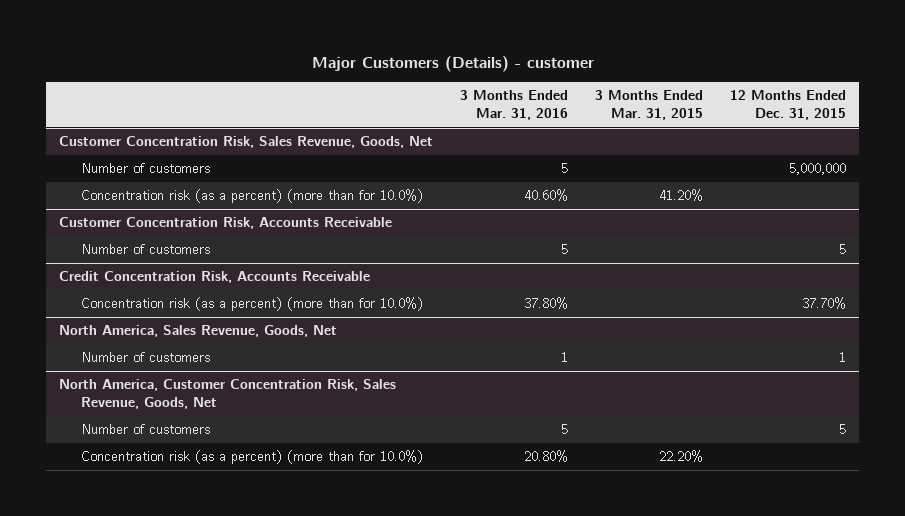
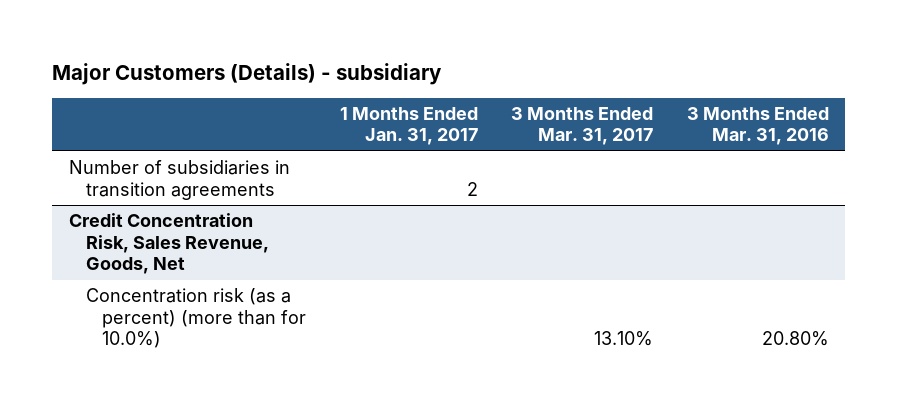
[311,55,594,72] Major Customers (Details) - customer -> [52,62,443,85] Major Customers (Details) - subsidiary
[595,90,704,121] 3 Months Ended Mar. 31, 2015 -> none
[729,90,846,121] 12 Months Ended Dec. 31, 2015 -> none
none -> [339,106,478,146] 1 Months Ended Jan. 31, 2017
none -> [511,106,654,146] 3 Months Ended Mar. 31, 2017
[81,163,211,174] Number of customers -> none
[59,217,393,230] Customer Concentration Risk, Accounts Receivable -> none
[81,244,211,255] Number of customers -> none
[59,271,371,284] Credit Concentration Risk, Accounts Receivable -> none
[81,297,424,312] Concentration risk (as a percent) (more than for 10.0%) -> none
[59,325,338,338] North America, Sales Revenue, Goods, Net -> none
[81,352,211,363] Number of customers -> none
[59,379,397,410] North America, Customer Concentration Risk, Sales Revenue, Goods, Net -> none
[81,424,211,435] Number of customers -> none
[81,450,424,465] Concentration risk (as a percent) (more than for 10.0%) -> none
none -> [69,160,291,200] Number of subsidiaries in transition agreements
[59,136,434,149] Customer Concentration Risk, Sales Revenue, Goods, Net -> [69,213,269,275] Credit Concentration Risk, Sales Revenue, Goods, Net
[524,189,569,202] 40.60% -> [761,331,829,347] 20.80%

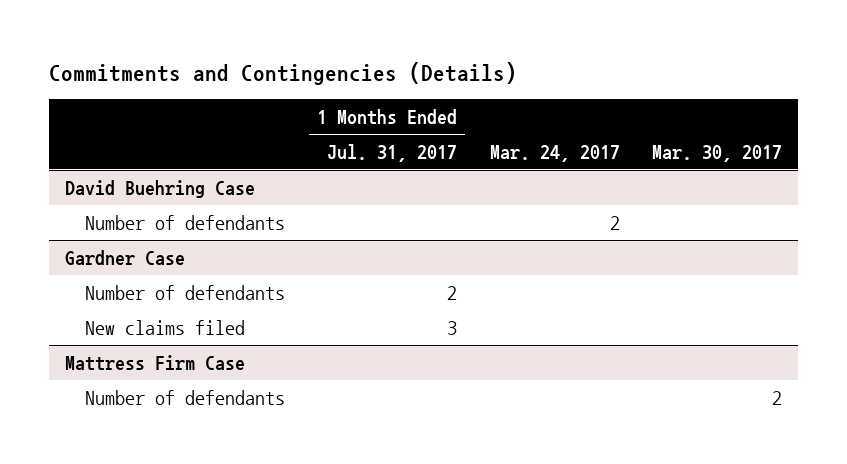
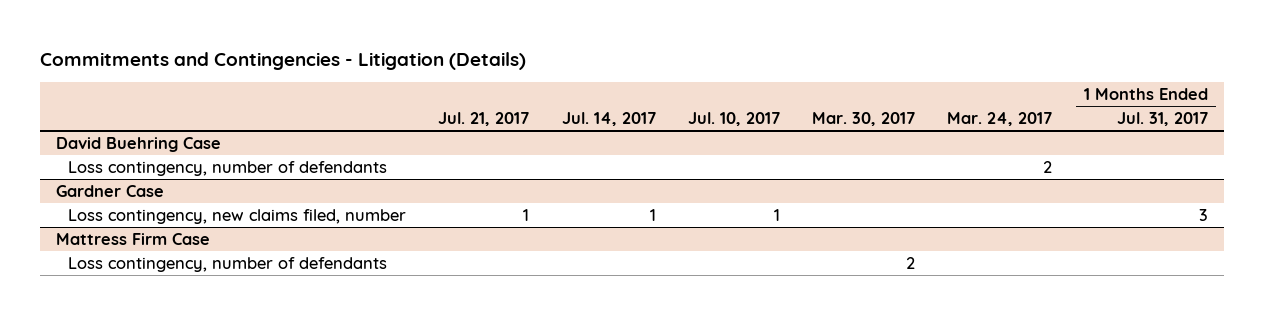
[49,61,518,85] Commitments and Contingencies (Details) -> [40,51,527,70] Commitments and Contingencies - Litigation (Details)
none -> [438,112,530,127] Jul. 21, 2017
none -> [561,112,656,127] Jul. 14, 2017
none -> [687,112,780,127] Jul. 10, 2017
[84,214,285,230] Number of defendants -> [68,160,388,176] Loss contingency, number of defendants
[84,284,285,300] Number of defendants -> none
[84,319,245,335] New claims filed -> [68,208,407,224] Loss contingency, new claims filed, number
[84,389,285,405] Number of defendants -> [68,256,388,272] Loss contingency, number of defendants

